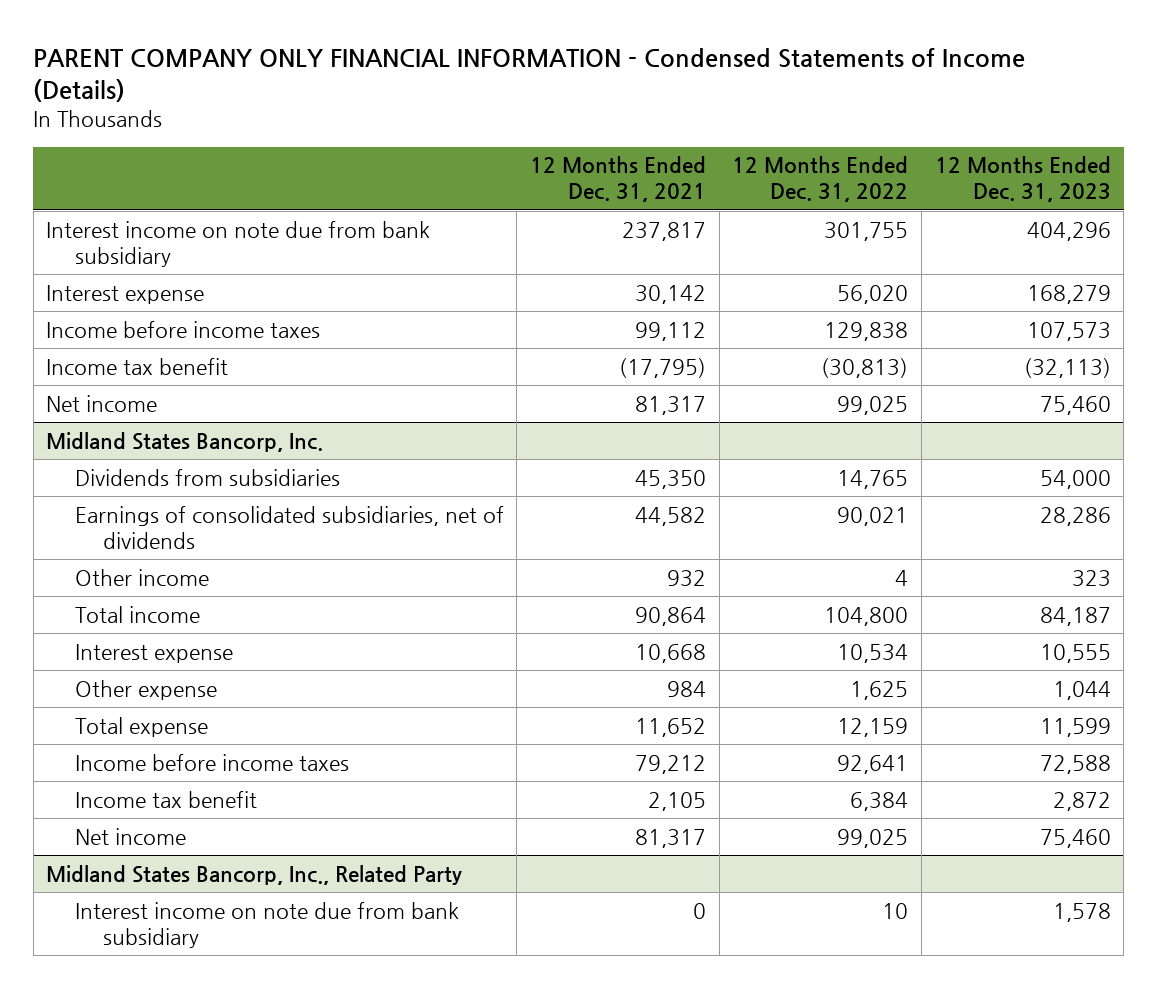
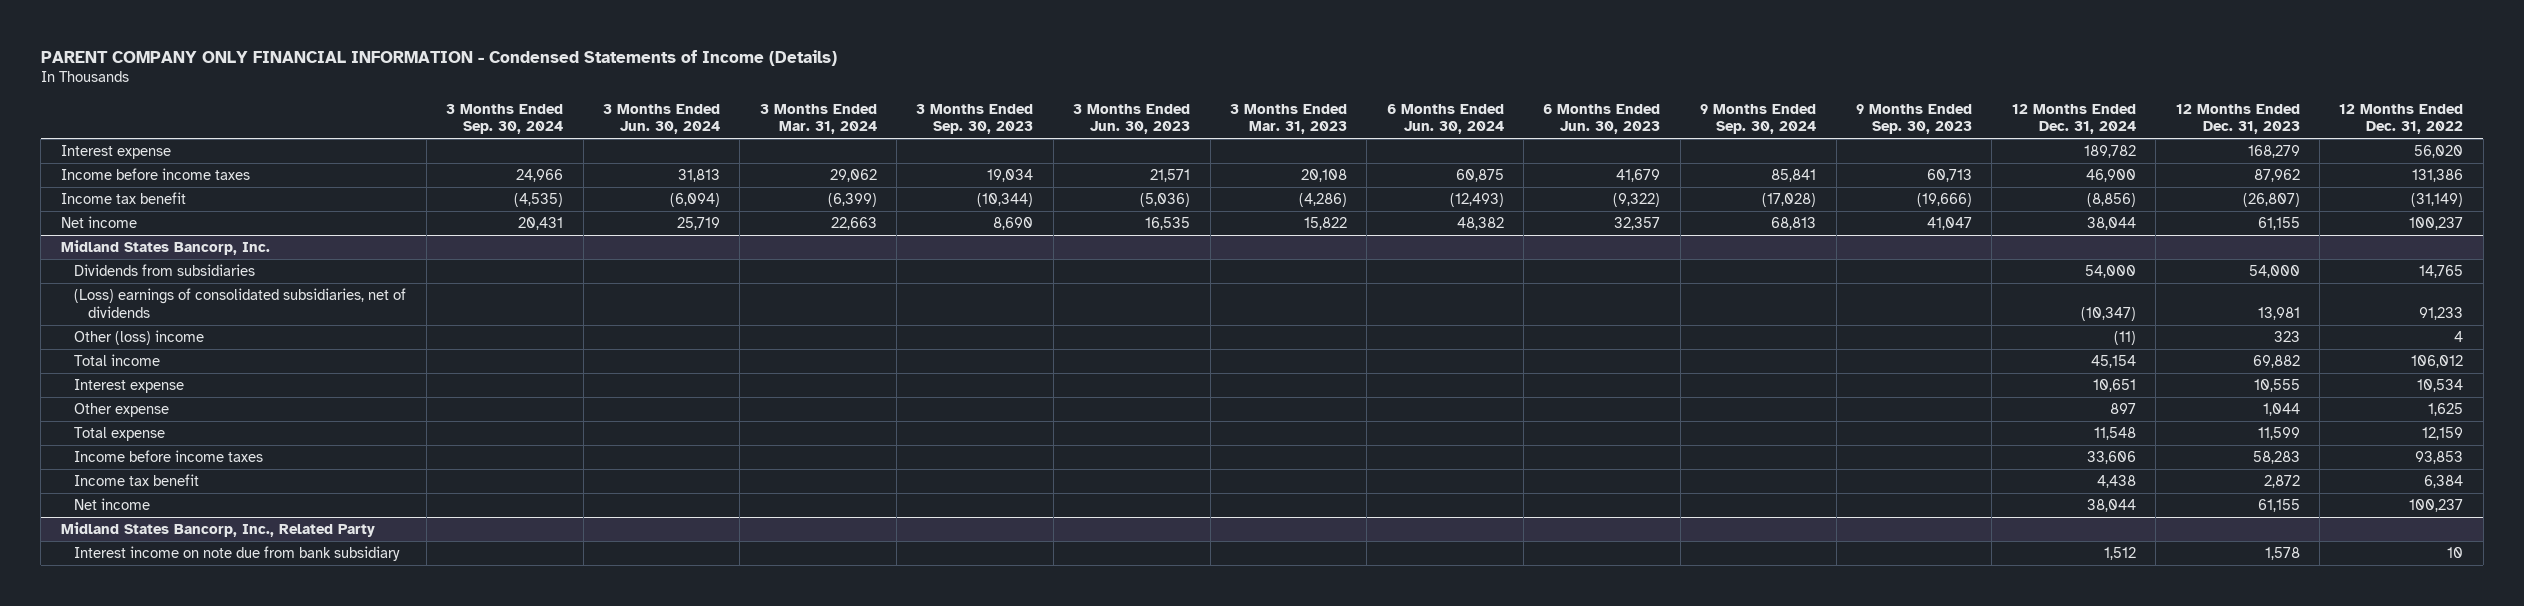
[529,156,706,203] 12 Months Ended Dec. 31, 2021 -> none
none -> [446,103,564,135] 3 Months Ended Sep. 30, 2024
none -> [602,103,720,135] 3 Months Ended Jun. 30, 2024
none -> [759,103,877,135] 3 Months Ended Mar. 31, 2024
none -> [916,103,1034,135] 3 Months Ended Sep. 30, 2023
none -> [1073,103,1191,135] 3 Months Ended Jun. 30, 2023
none -> [1229,103,1347,135] 3 Months Ended Mar. 31, 2023
none -> [1386,103,1504,135] 6 Months Ended Jun. 30, 2024
none -> [1543,103,1661,135] 6 Months Ended Jun. 30, 2023
none -> [1700,103,1817,135] 9 Months Ended Sep. 30, 2024
none -> [1855,103,1972,135] 9 Months Ended Sep. 30, 2023
none -> [2011,103,2136,135] 12 Months Ended Dec. 31, 2024
[46,220,431,267] Interest income on note due from bank subsidiary -> none
[824,321,909,341] 129,838 -> [2412,168,2464,182] 131,386
[1026,321,1111,341] 107,573 -> [2253,168,2300,182] 87,962
[821,357,909,378] (30,813) -> [2411,192,2464,207] (31,149)
[1023,357,1111,378] (32,113) -> [2242,192,2300,207] (26,807)
[837,395,909,415] 99,025 -> [2409,216,2464,230] 100,237
[1039,395,1111,415] 75,460 -> [2257,216,2300,230] 61,155
[74,505,504,549] Earnings of consolidated subsidiaries, net of dividends -> [74,287,407,318] (Loss) earnings of consolidated subsidiaries, net of dividends
[837,506,909,526] 90,021 -> [2419,306,2464,320] 91,233
[1039,506,1111,526] 28,286 -> [2257,306,2300,320] 13,981
[74,568,209,586] Other income -> [74,329,205,345] Other (loss) income
[824,606,909,626] 104,800 -> [2411,354,2464,368] 106,012
[1039,606,1111,626] 84,187 -> [2252,354,2300,368] 69,882
[837,754,909,774] 92,641 -> [2415,450,2464,464] 93,853
[1039,754,1111,774] 72,588 -> [2252,450,2300,464] 58,283
[837,828,909,848] 99,025 -> [2409,498,2464,512] 100,237
[1039,828,1111,848] 75,460 -> [2257,498,2300,512] 61,155

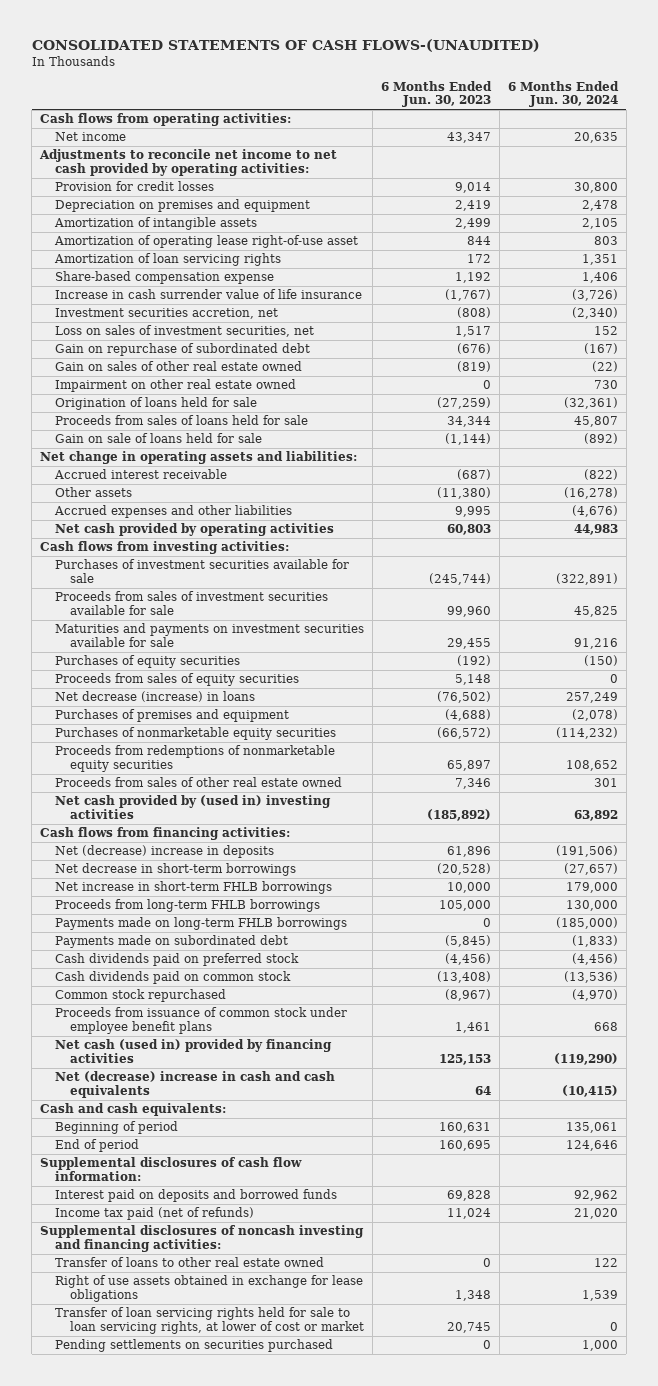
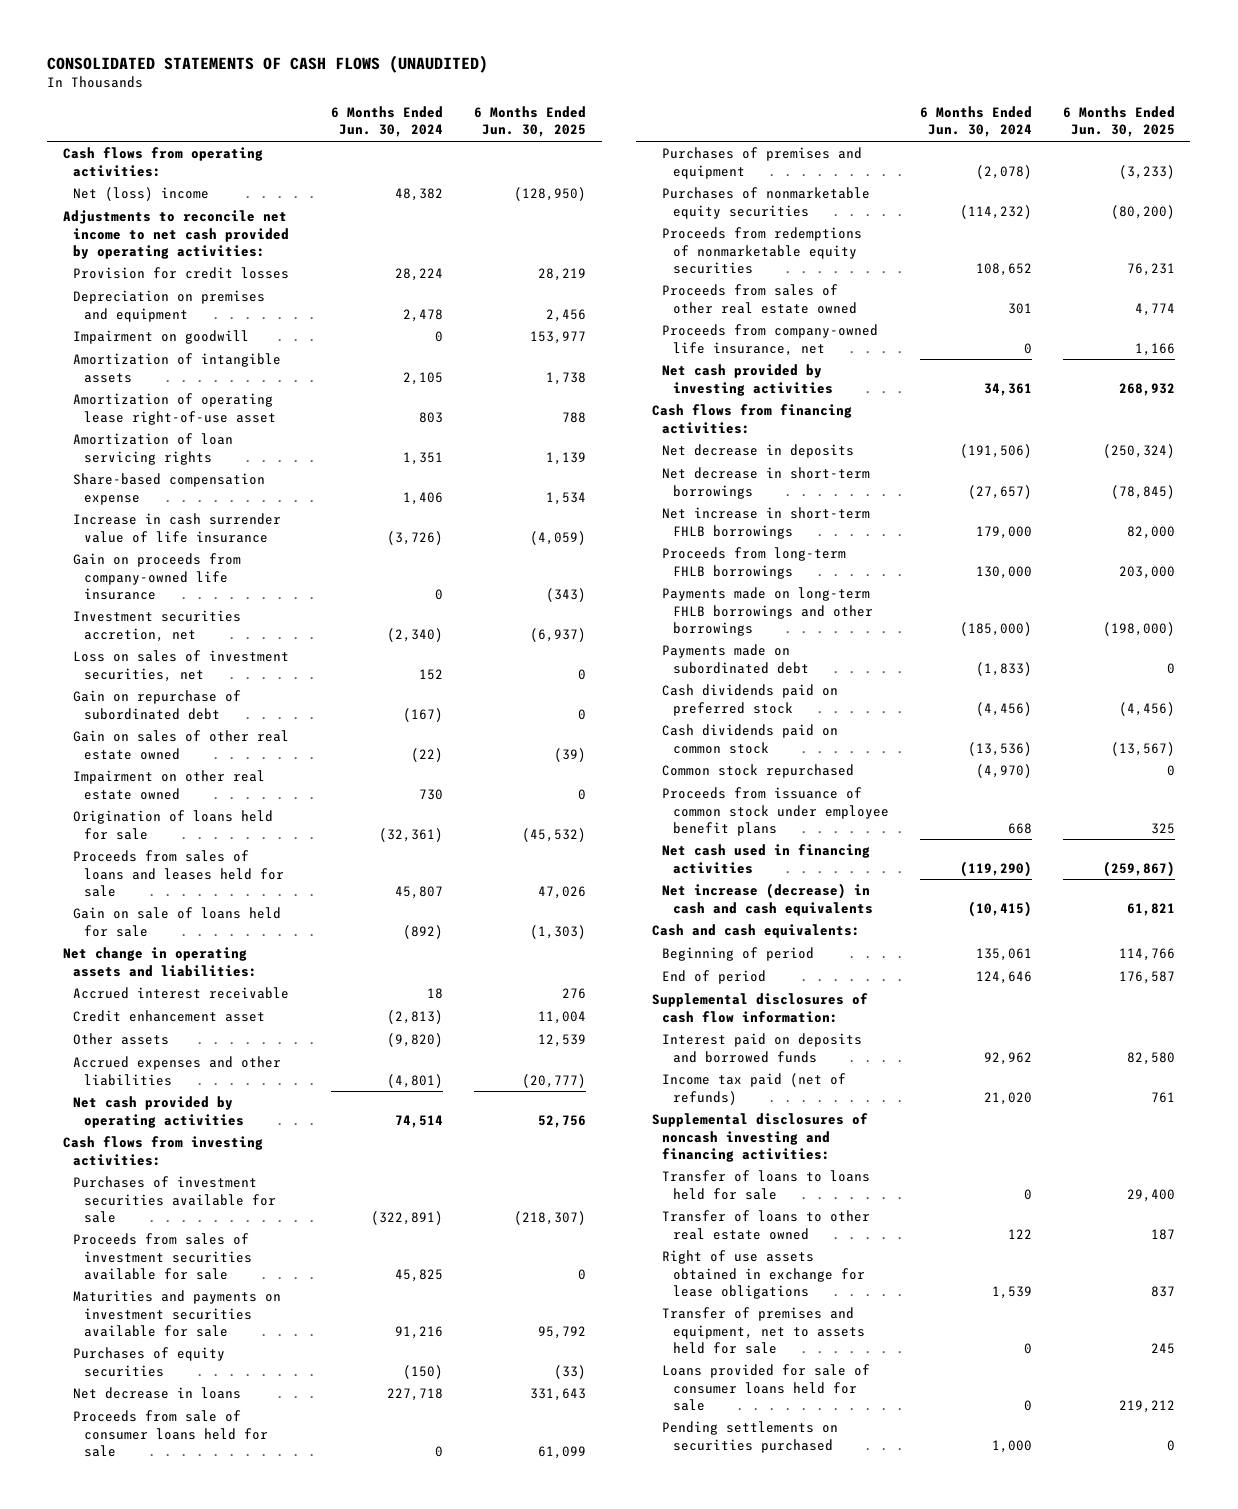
[31,38,540,52] CONSOLIDATED STATEMENTS OF CASH FLOWS-(UNAUDITED) -> [47,54,489,73] CONSOLIDATED STATEMENTS OF CASH FLOWS (UNAUDITED)
[381,80,493,108] 6 Months Ended Jun. 30, 2023 -> none
none -> [474,106,587,138] 6 Months Ended Jun. 30, 2025
[55,132,127,142] Net income -> [73,187,210,202] Net (loss) income
[573,132,618,144] 20,635 -> [395,188,444,202] 48,382
[573,182,618,194] 30,800 -> [395,268,444,282] 28,224
none -> [73,330,250,345] Impairment on goodwill
none -> [73,553,242,600] Gain on proceeds from company-owned life insurance
[55,415,309,426] Proceeds from sales of loans held for sale -> [73,850,284,897] Proceeds from sales of loans and leases held for sale
[583,469,618,481] (822) -> [427,988,444,1000] 18
none -> [73,1010,266,1023] Credit enhancement asset
[563,487,618,500] (16,278) -> [387,1033,444,1048] (9,820)
[571,505,618,518] (4,676) -> [387,1073,444,1088] (4,801)
[573,524,618,536] 44,983 -> [395,1114,444,1128] 74,514
[55,673,300,687] Proceeds from sales of equity securities -> none
[55,691,256,703] Net decrease (increase) in loans -> [73,1387,242,1400] Net decrease in loans
[565,692,618,704] 257,249 -> [387,1388,444,1402] 227,718
none -> [73,1410,268,1457] Proceeds from sale of consumer loans held for sale
none -> [662,324,879,356] Proceeds from company-owned life insurance, net
[55,795,332,820] Net cash provided by (used in) investing activities -> [662,364,833,396] Net cash provided by investing activities
[573,810,618,822] 63,892 -> [983,382,1032,396] 34,361
[55,845,275,859] Net (decrease) increase in deposits -> [662,444,855,459] Net decrease in deposits
[55,917,348,931] Payments made on long-term FHLB borrowings -> [662,587,873,636] Payments made on long-term FHLB borrowings and other borrowings
[55,1039,333,1064] Net cash (used in) provided by financing activities -> [662,844,871,874] Net cash used in financing activities
[55,1071,336,1099] Net (decrease) increase in cash and cash equivalents -> [662,883,873,916] Net increase (decrease) in cash and cash equivalents
none -> [662,1170,871,1200] Transfer of loans to loans held for sale
[55,1307,364,1335] Transfer of loan servicing rights held for sale to loan servicing rights, at lower of cost or market -> none
none -> [662,1307,865,1354] Transfer of premises and equipment, net to assets held for sale
none -> [662,1364,871,1411] Loans provided for sale of consumer loans held for sale

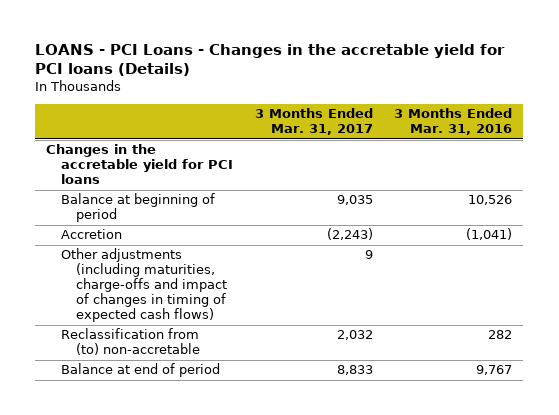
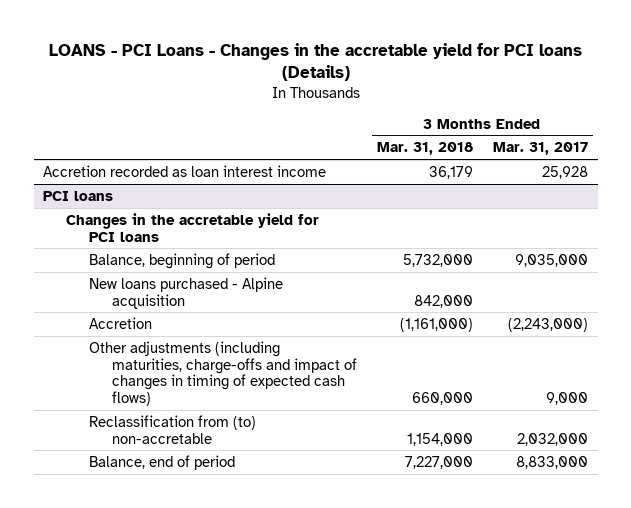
[394,108,513,136] 3 Months Ended Mar. 31, 2016 -> none
none -> [376,142,473,156] Mar. 31, 2018
none -> [43,164,327,177] Accretion recorded as loan interest income
none -> [43,190,114,201] PCI loans
[61,193,216,223] Balance at beginning of period -> [89,252,276,269] Balance, beginning of period
[336,195,373,206] 9,035 -> [514,253,588,267] 9,035,000
none -> [89,276,284,309] New loans purchased - Alpine acquisition
[326,228,373,241] (2,243) -> [507,317,588,332] (2,243,000)
[364,250,373,260] 9 -> [545,392,588,406] 9,000
[336,330,373,341] 2,032 -> [516,432,588,446] 2,032,000
[61,363,221,378] Balance at end of period -> [89,454,236,470] Balance, end of period
[336,365,373,376] 8,833 -> [515,455,588,469] 8,833,000

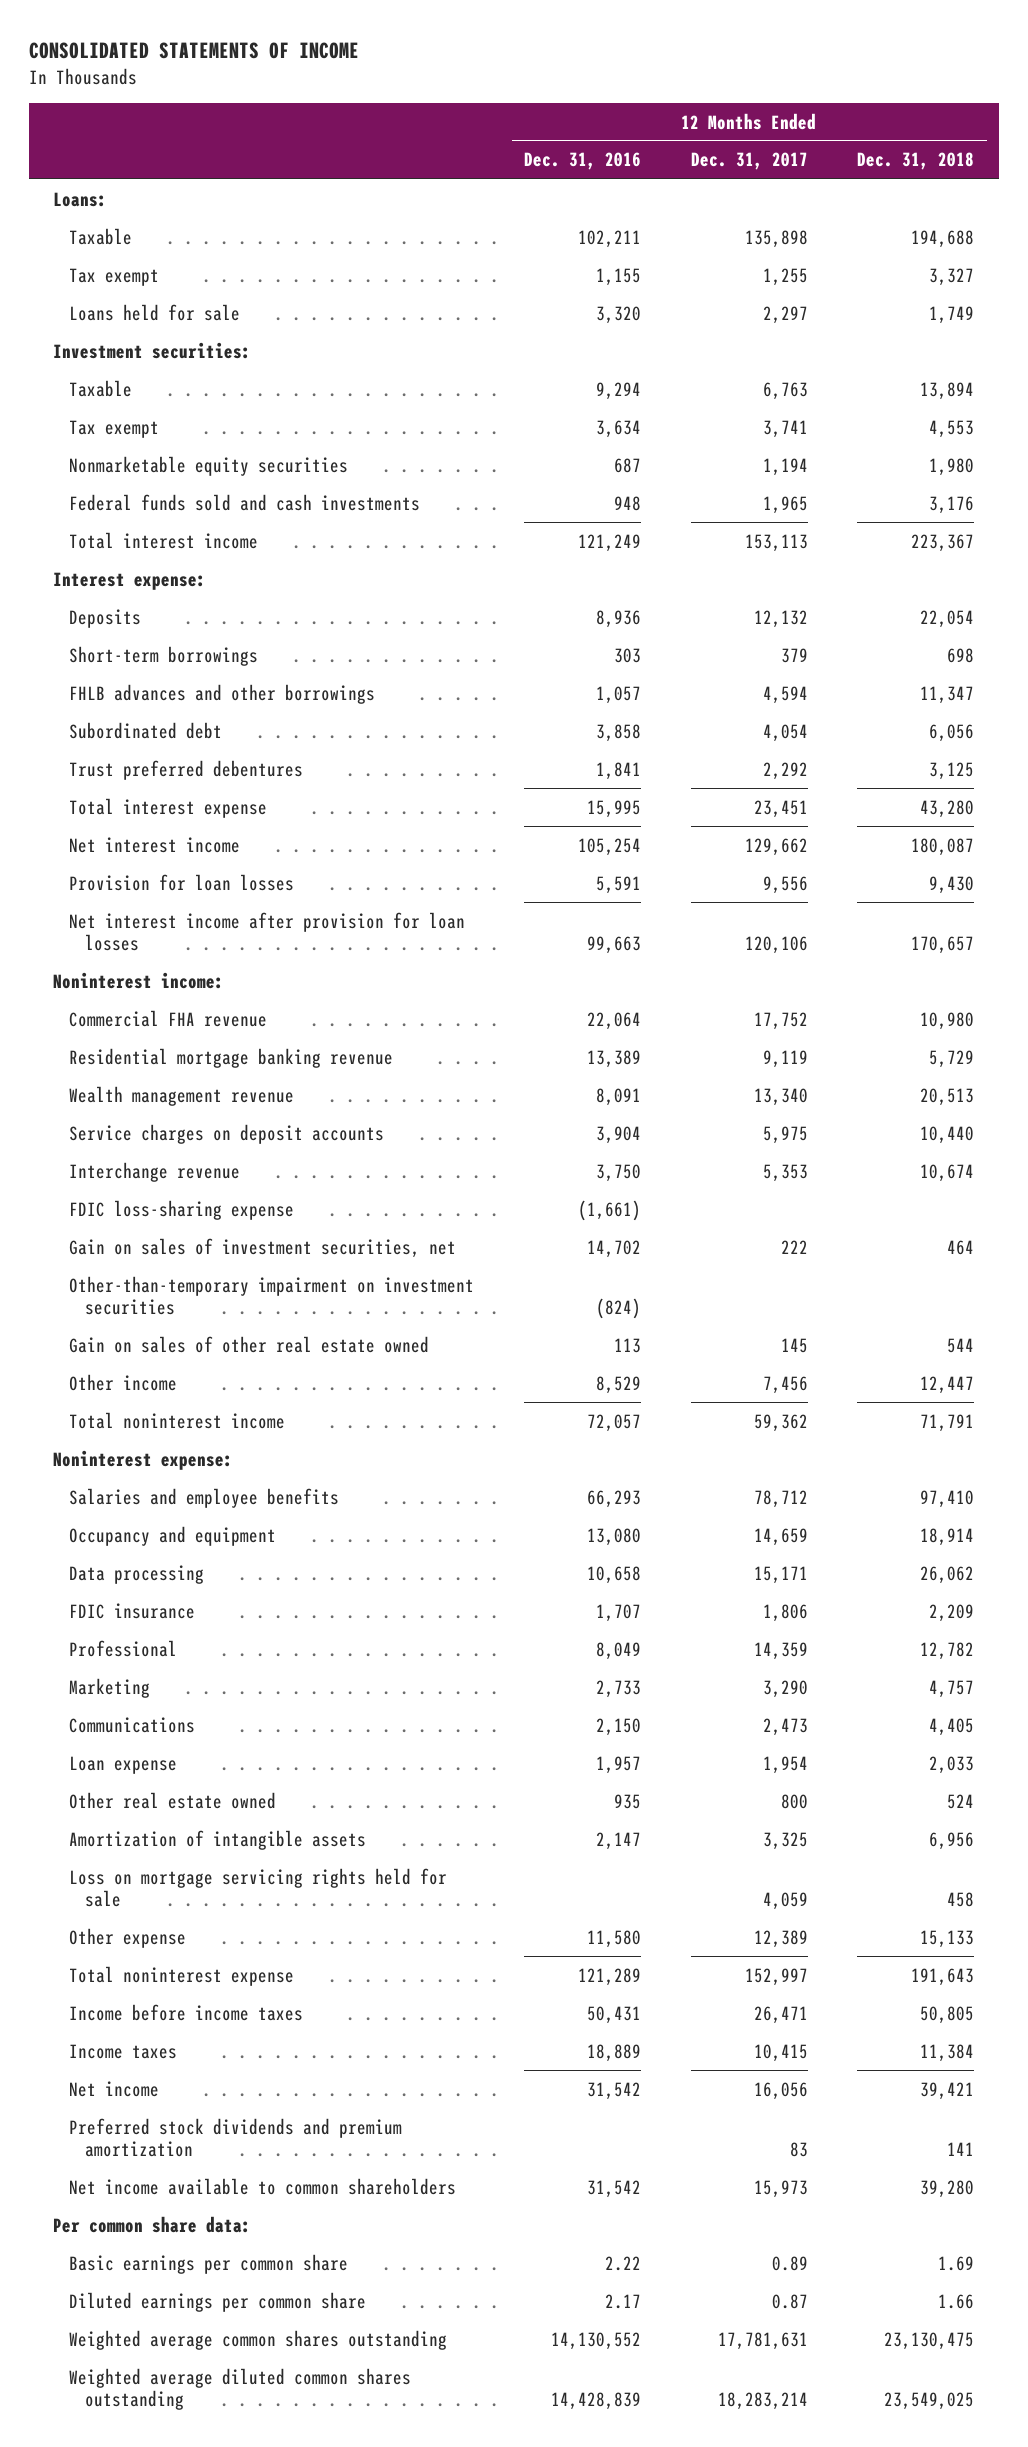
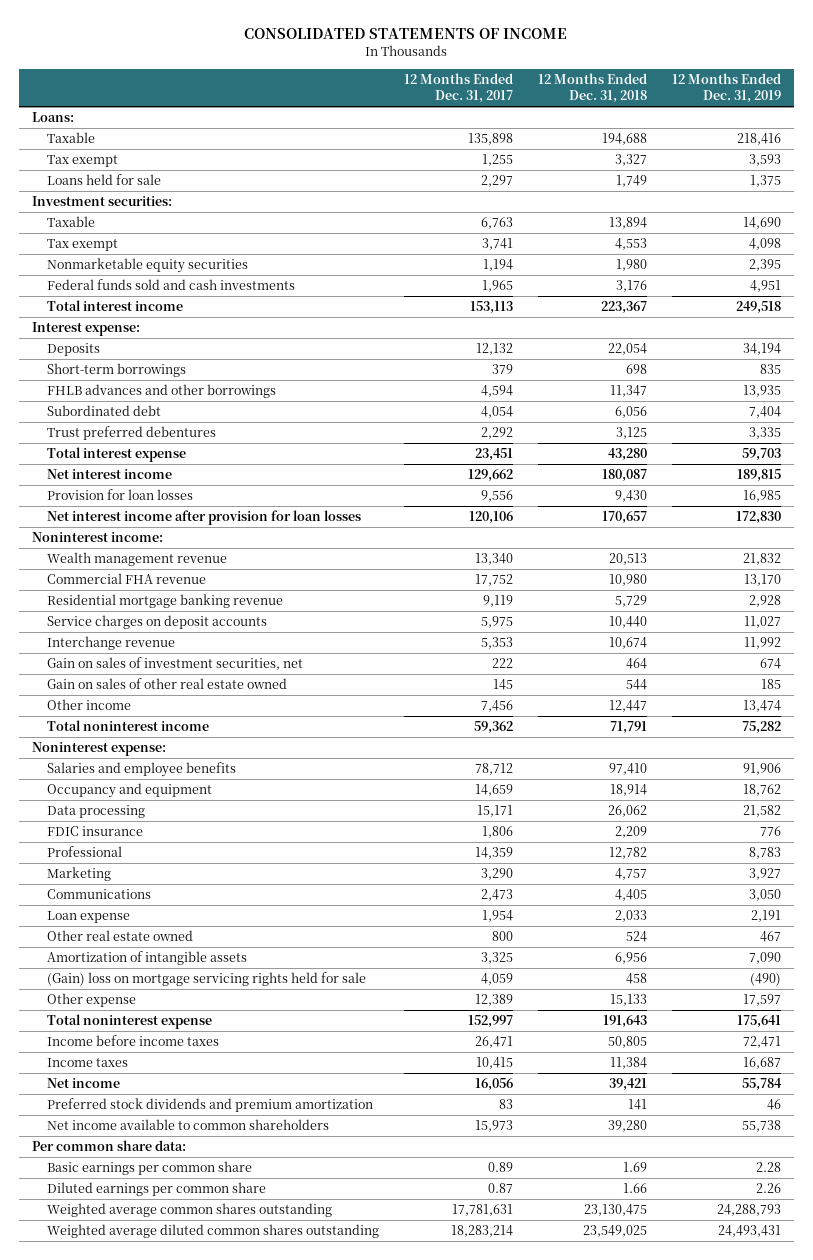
[523,152,641,171] Dec. 31, 2016 -> none
none -> [672,72,782,104] 12 Months Ended Dec. 31, 2019
[69,1085,295,1106] Wealth management revenue -> [47,552,228,567] Wealth management revenue
[69,1199,295,1220] FDIC loss-sharing expense -> none
[69,1275,475,1316] Other-than-temporary impairment on investment securities -> none
[69,1867,448,1908] Loss on mortgage servicing rights held for sale -> [47,972,367,987] (Gain) loss on mortgage servicing rights held for sale

